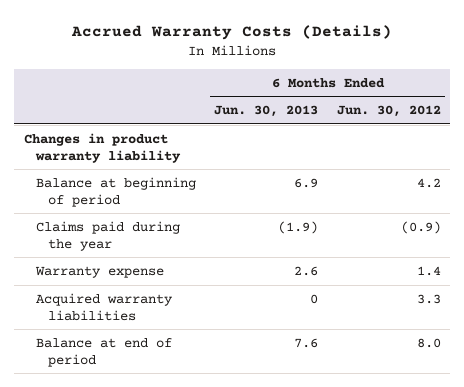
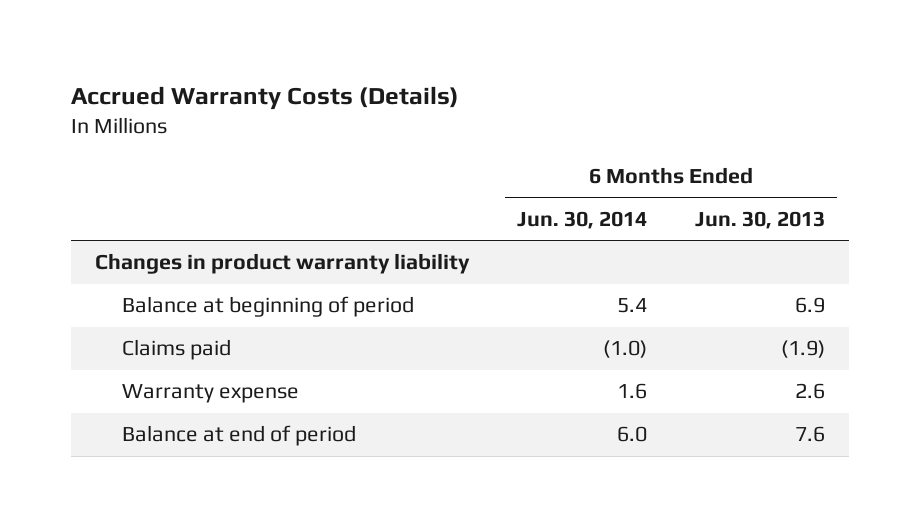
[336,105,441,118] Jun. 30, 2012 -> none
none -> [516,210,647,229] Jun. 30, 2014
[35,220,180,251] Claims paid during the year -> [121,339,231,361] Claims paid
[35,292,173,321] Acquired warranty liabilities -> none

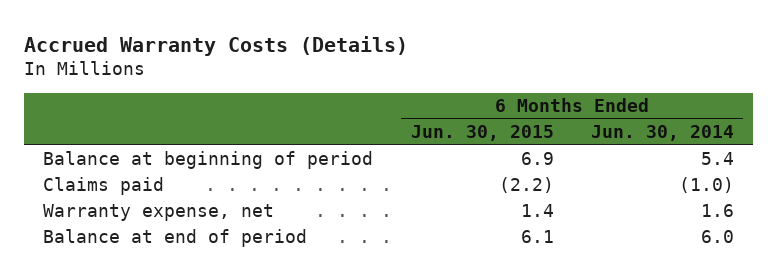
[694,210,825,229] Jun. 30, 2013 -> none
none -> [410,125,554,142] Jun. 30, 2015
[95,253,471,275] Changes in product warranty liability -> none
[121,384,299,404] Warranty expense -> [42,204,274,222] Warranty expense, net

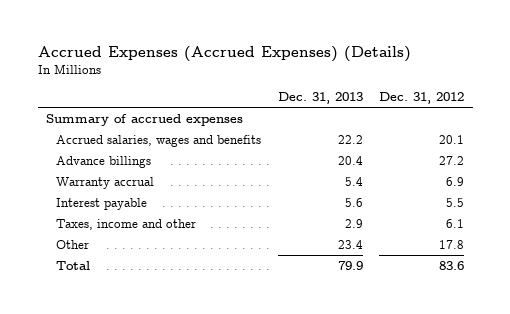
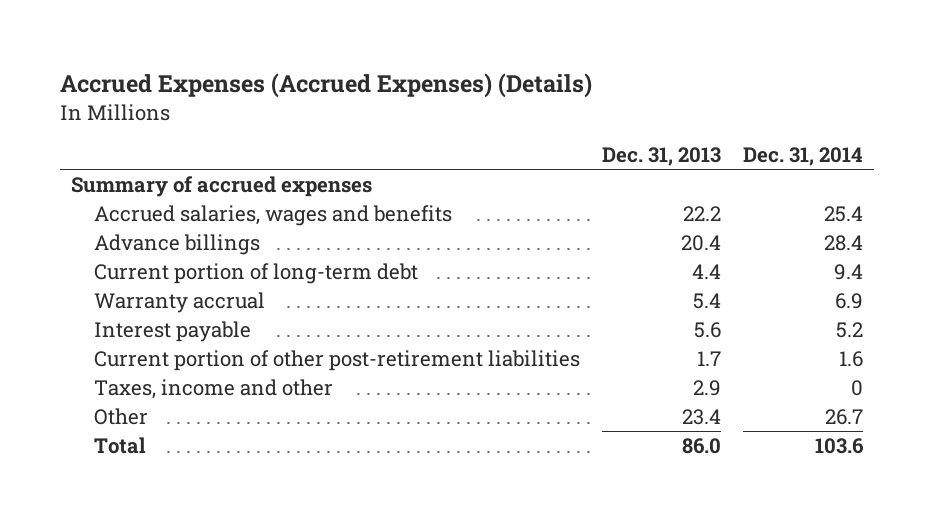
[379,92,465,105] Dec. 31, 2012 -> none
none -> [743,147,864,167] Dec. 31, 2014
none -> [93,262,418,284] Current portion of long-term debt
none -> [93,349,580,371] Current portion of other post-retirement liabilities
[337,260,363,270] 79.9 -> [681,437,721,454] 86.0

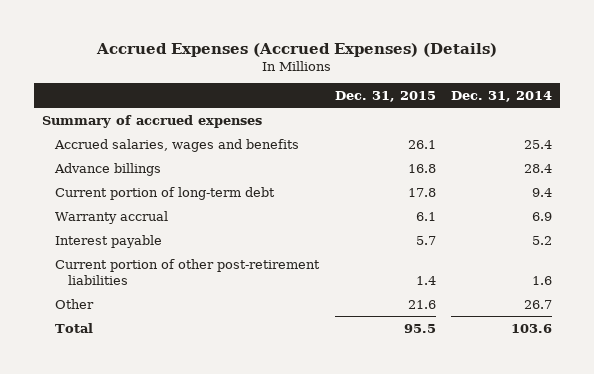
[601,147,721,167] Dec. 31, 2013 -> none
none -> [334,90,436,102] Dec. 31, 2015
[93,378,333,399] Taxes, income and other -> none

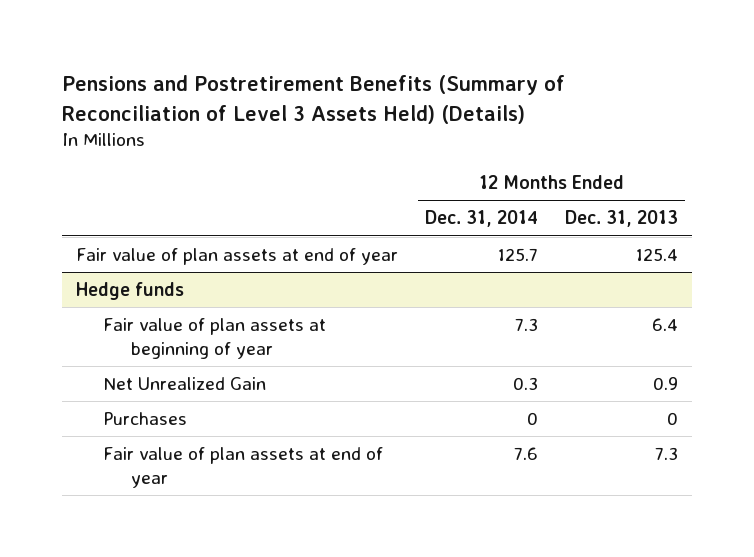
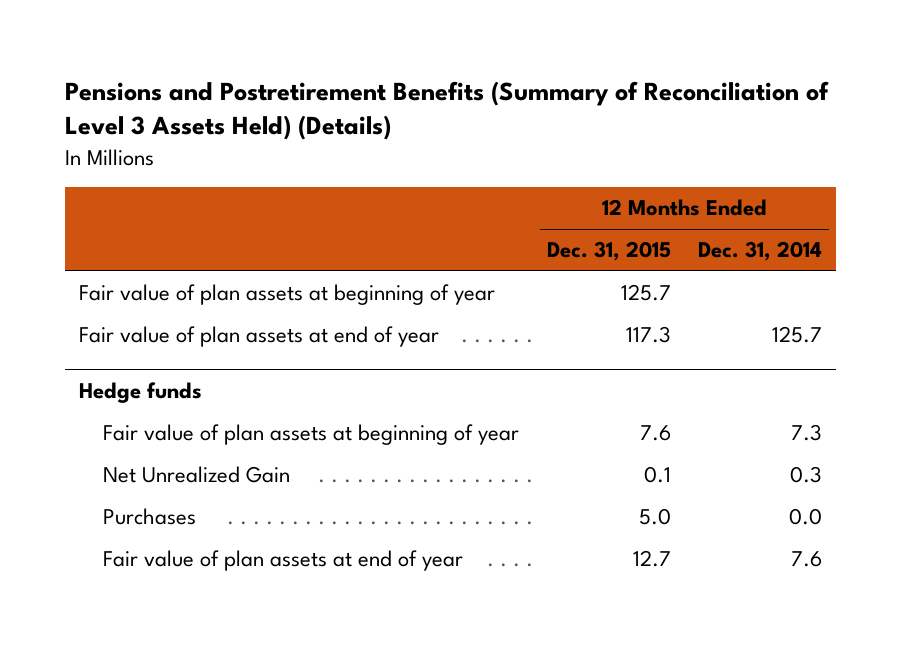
[565,210,679,228] Dec. 31, 2013 -> none
none -> [546,241,671,262] Dec. 31, 2015
none -> [78,284,495,306] Fair value of plan assets at beginning of year
[527,412,539,426] 0 -> [789,508,823,526] 0.0

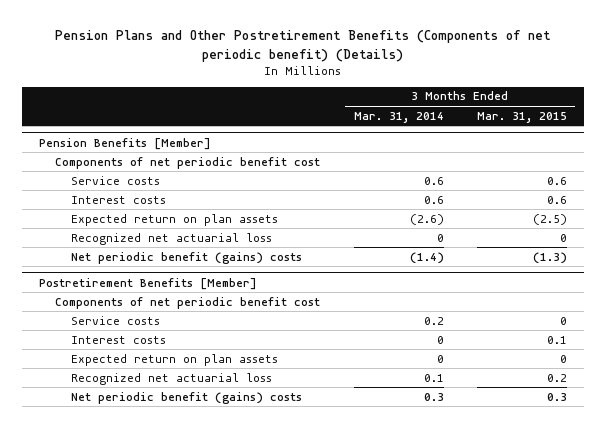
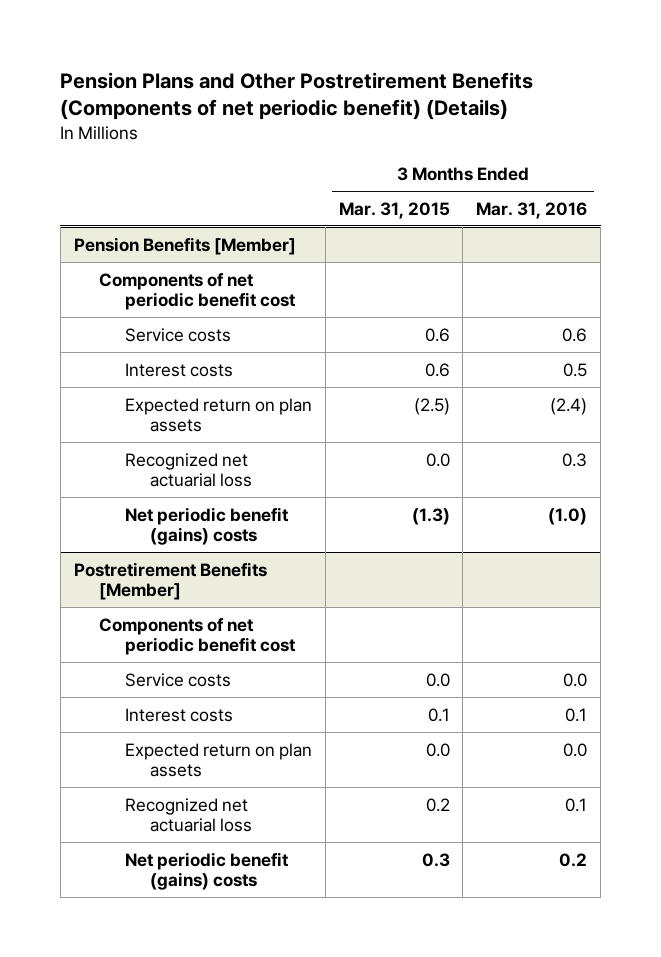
[353,111,444,123] Mar. 31, 2014 -> none
none -> [476,201,588,219] Mar. 31, 2016
[560,233,568,242] 0 -> [425,452,450,467] 0.0
[560,316,568,325] 0 -> [425,672,450,687] 0.0
[560,354,568,363] 0 -> [425,742,450,757] 0.0

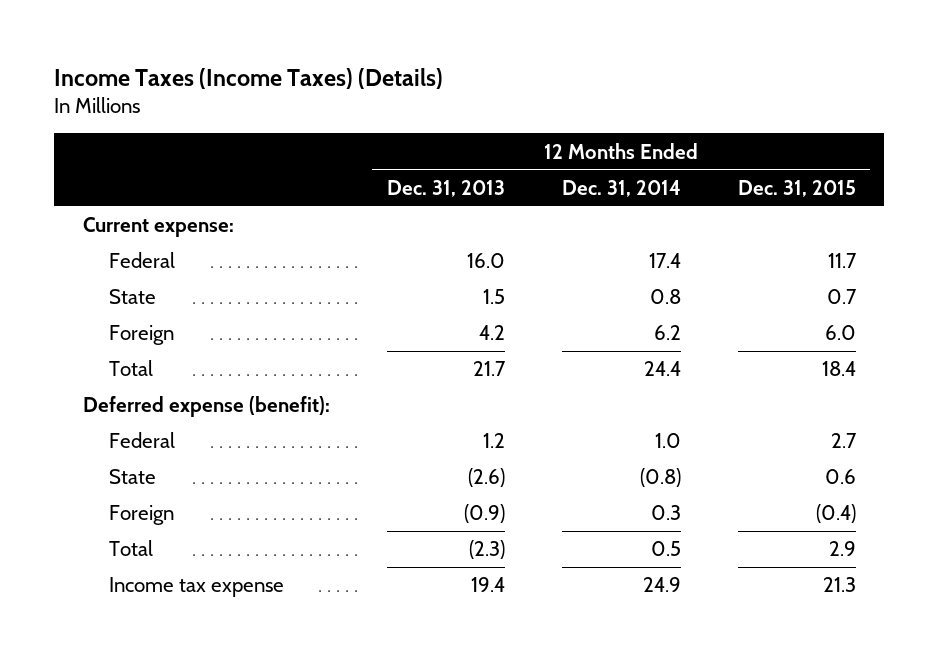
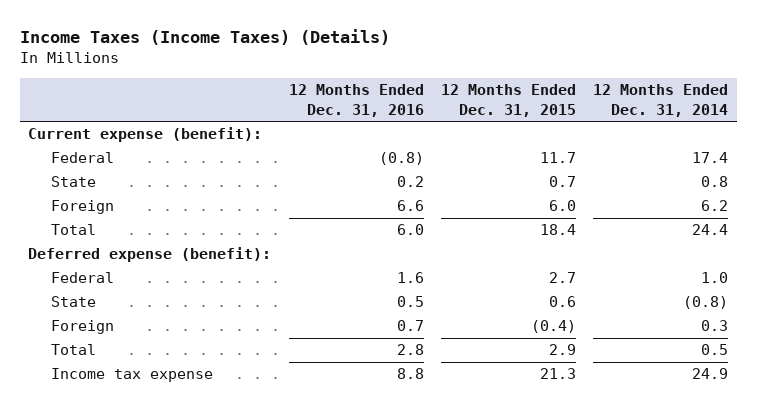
[386,179,505,197] Dec. 31, 2013 -> none
none -> [288,84,424,117] 12 Months Ended Dec. 31, 2016
[82,217,234,238] Current expense: -> [28,127,263,143] Current expense (benefit):

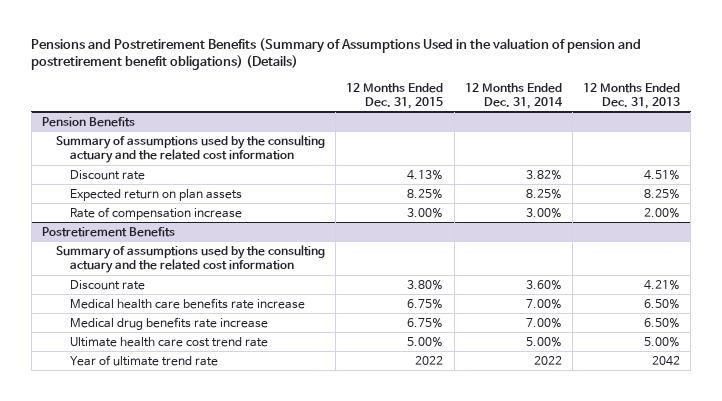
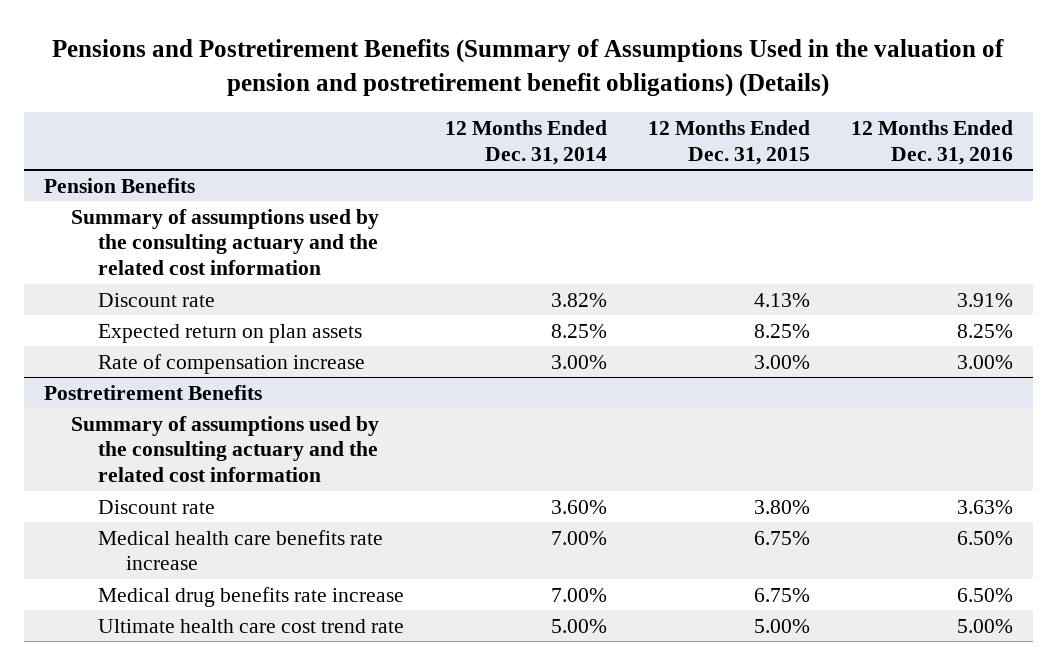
[583,82,681,109] 12 Months Ended Dec. 31, 2013 -> none
none -> [850,120,1013,165] 12 Months Ended Dec. 31, 2016
[69,354,218,366] Year of ultimate trend rate -> none

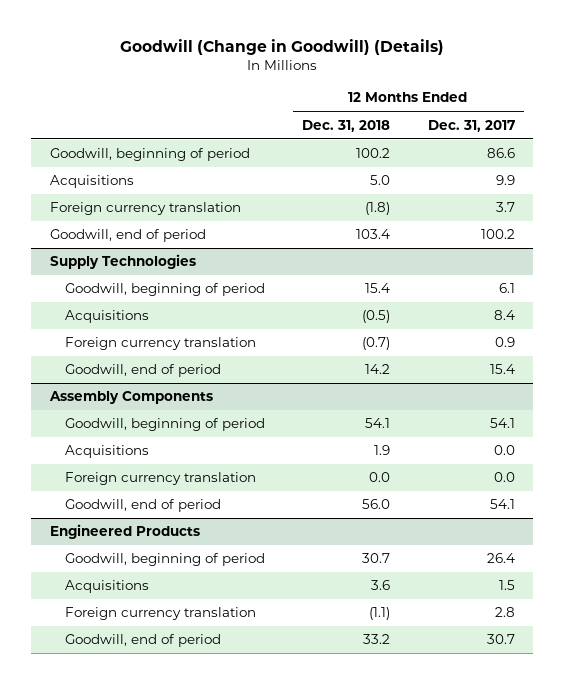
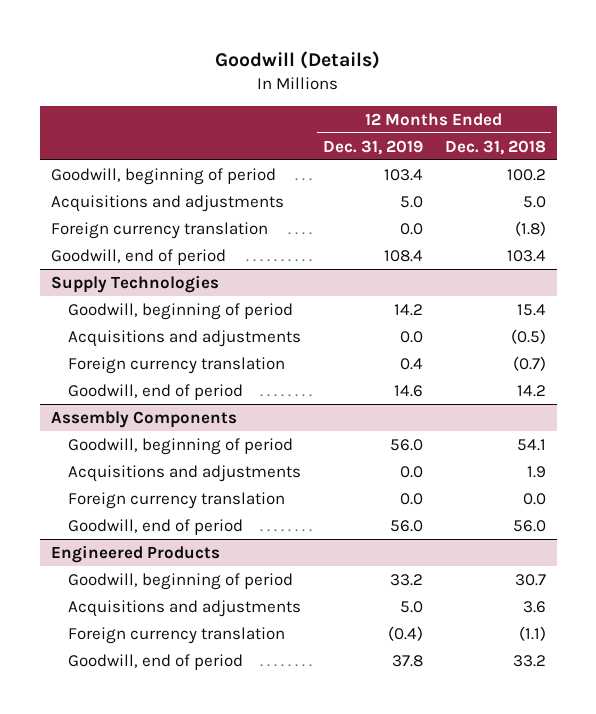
[120,39,445,56] Goodwill (Change in Goodwill) (Details) -> [215,50,381,69] Goodwill (Details)
[427,119,515,132] Dec. 31, 2017 -> none
none -> [322,139,423,155] Dec. 31, 2019
[50,175,135,189] Acquisitions -> [50,194,284,212] Acquisitions and adjustments
[64,310,149,324] Acquisitions -> [67,329,301,347] Acquisitions and adjustments
[64,445,149,459] Acquisitions -> [67,464,301,482] Acquisitions and adjustments
[64,580,149,594] Acquisitions -> [67,599,301,617] Acquisitions and adjustments

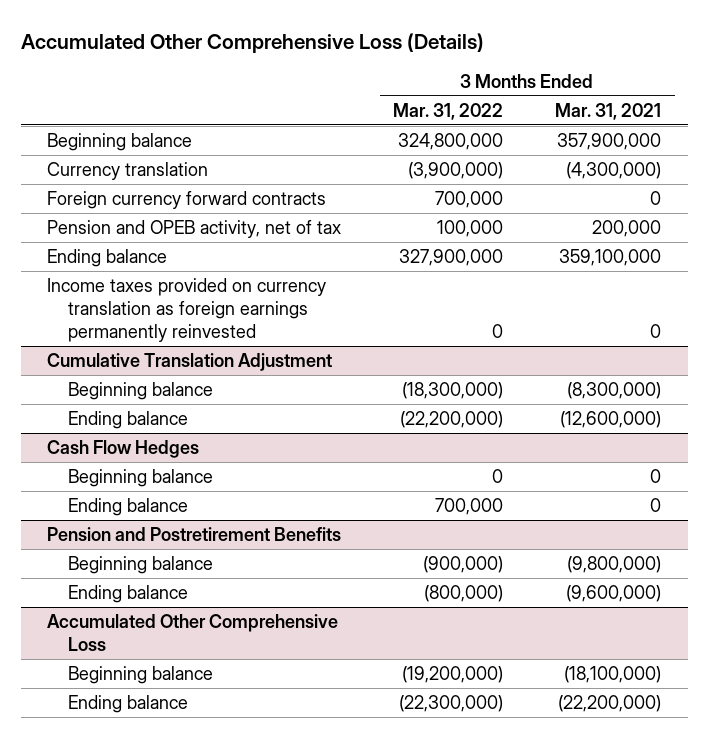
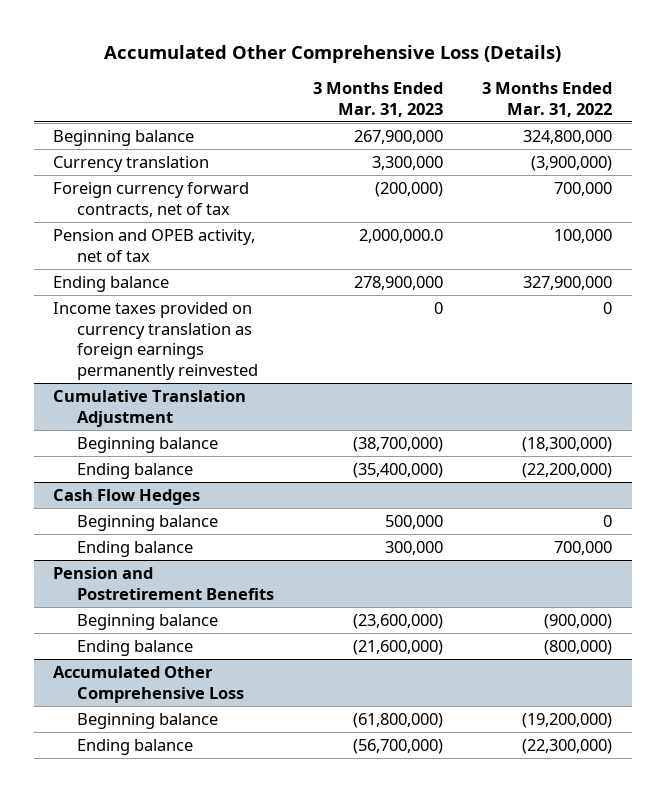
[555,102,662,120] Mar. 31, 2021 -> none
none -> [313,81,444,117] 3 Months Ended Mar. 31, 2023
[46,191,326,210] Foreign currency forward contracts -> [53,181,250,217] Foreign currency forward contracts, net of tax

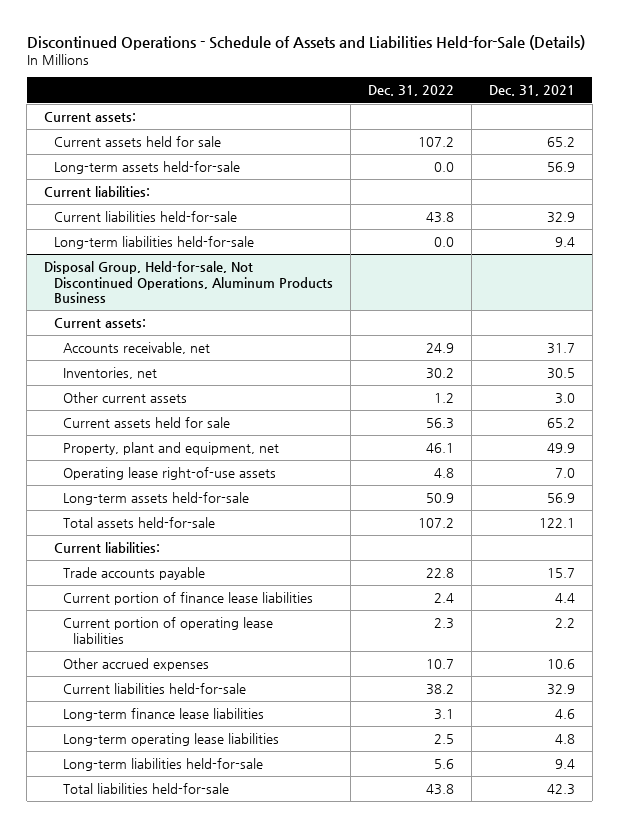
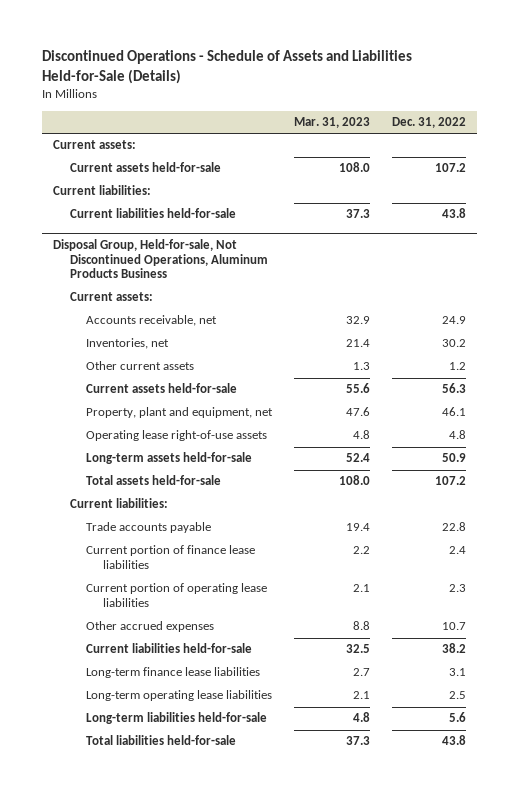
[488,85,575,97] Dec. 31, 2021 -> none
none -> [294,117,371,129] Mar. 31, 2023
[53,161,240,175] Long-term assets held-for-sale -> none
[53,136,221,148] Current assets held for sale -> [69,162,221,173] Current assets held-for-sale
[53,236,254,250] Long-term liabilities held-for-sale -> none
[63,417,231,429] Current assets held for sale -> [86,383,238,394] Current assets held-for-sale

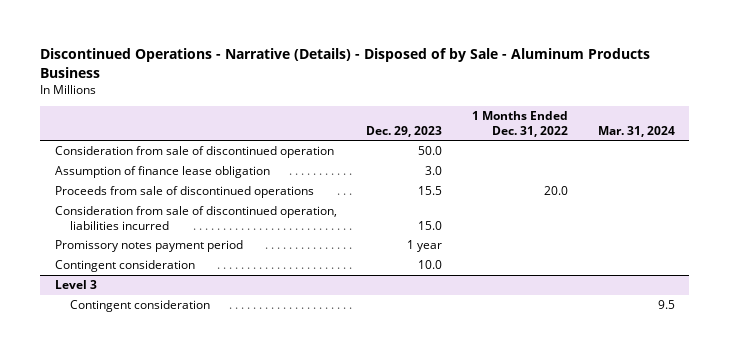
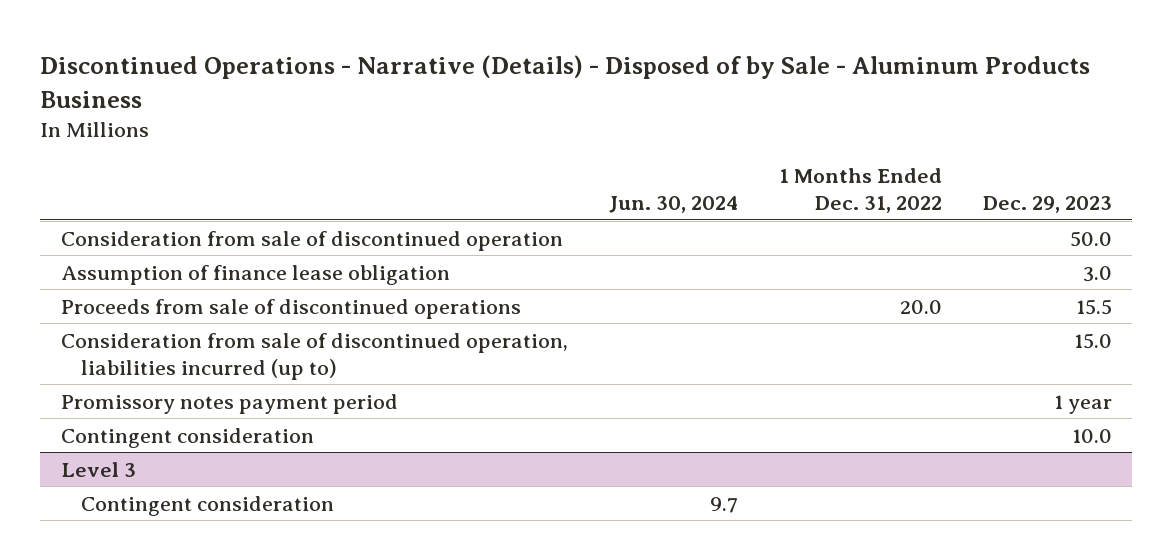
[597,125,675,137] Mar. 31, 2024 -> none
none -> [608,196,738,214] Jun. 30, 2024
[54,206,337,230] Consideration from sale of discontinued operation, liabilities incurred -> [60,332,568,380] Consideration from sale of discontinued operation, liabilities incurred (up to)

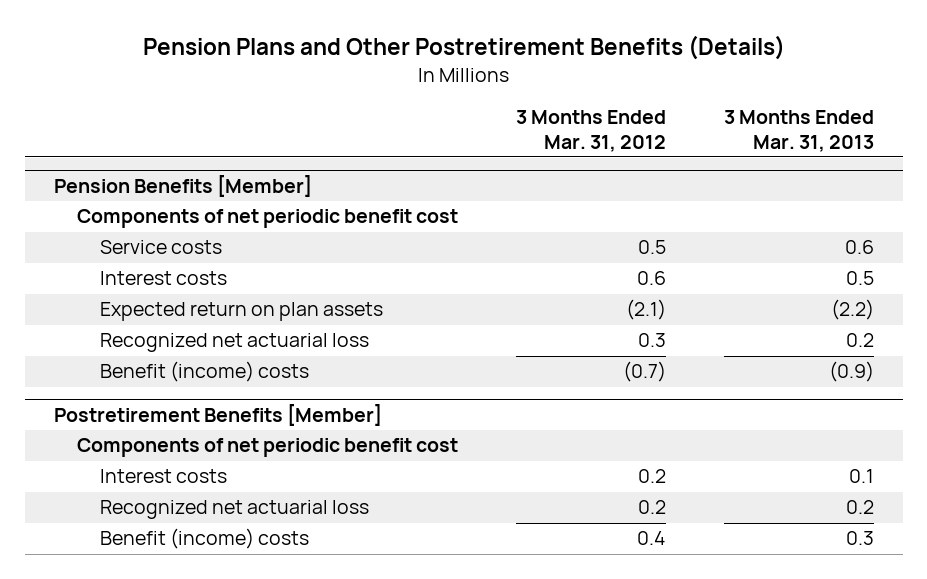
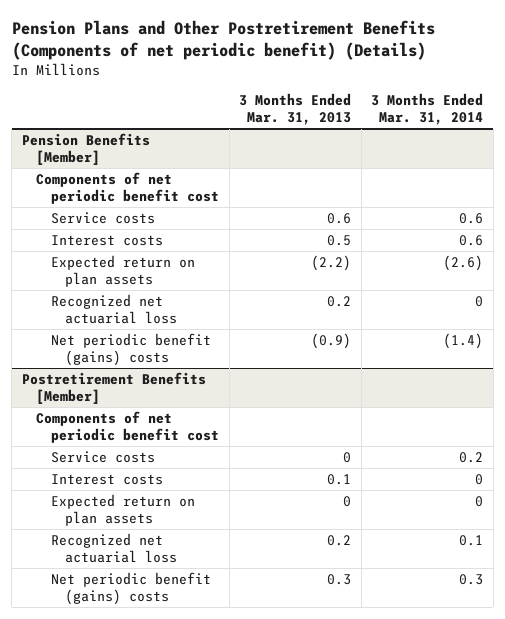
[142,35,785,61] Pension Plans and Other Postretirement Benefits (Details) -> [11,19,435,60] Pension Plans and Other Postretirement Benefits (Components of net periodic benefit) (Details)
[515,109,666,152] 3 Months Ended Mar. 31, 2012 -> none
none -> [371,93,484,126] 3 Months Ended Mar. 31, 2014
[99,361,309,383] Benefit (income) costs -> [50,333,211,367] Net periodic benefit (gains) costs
none -> [50,451,155,464] Service costs
none -> [50,494,195,527] Expected return on plan assets
[99,528,309,550] Benefit (income) costs -> [50,572,211,606] Net periodic benefit (gains) costs

